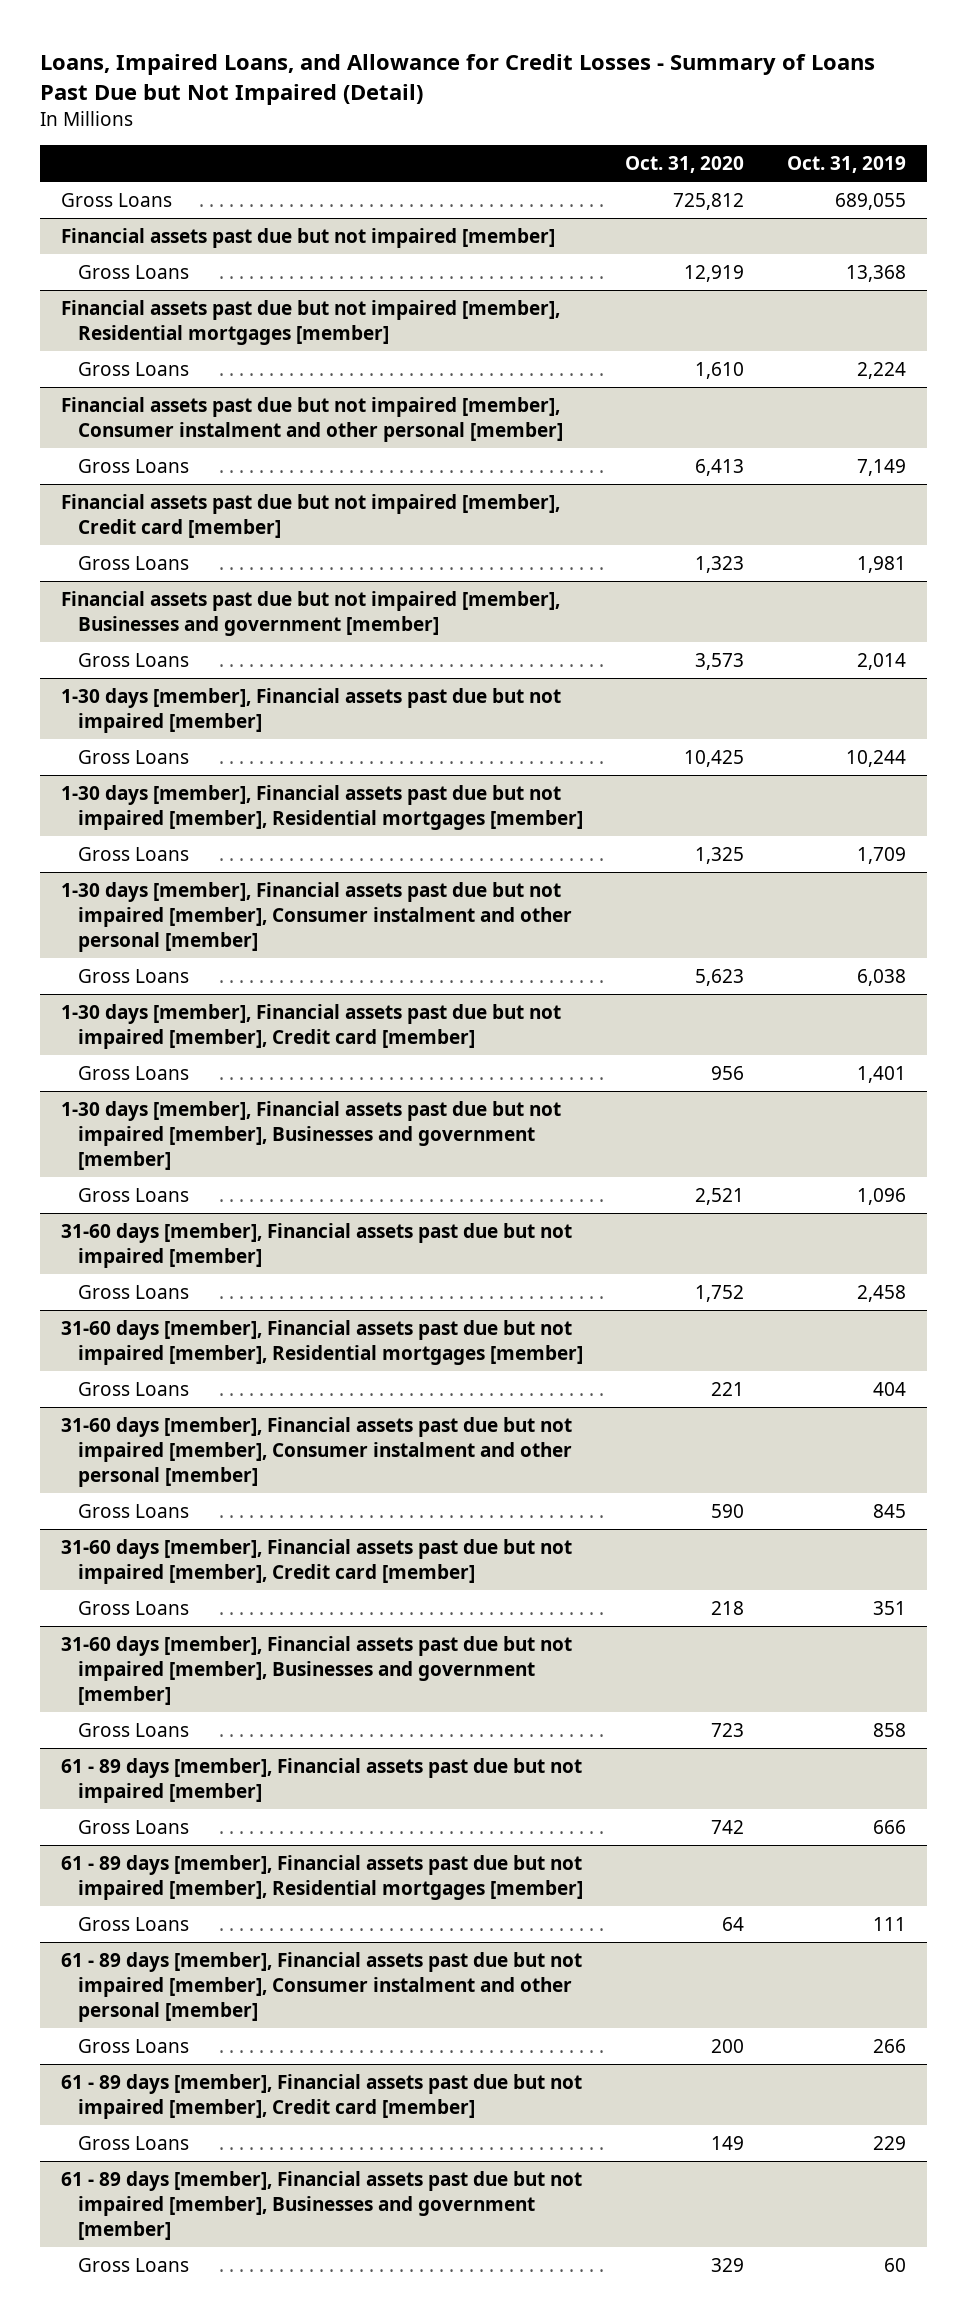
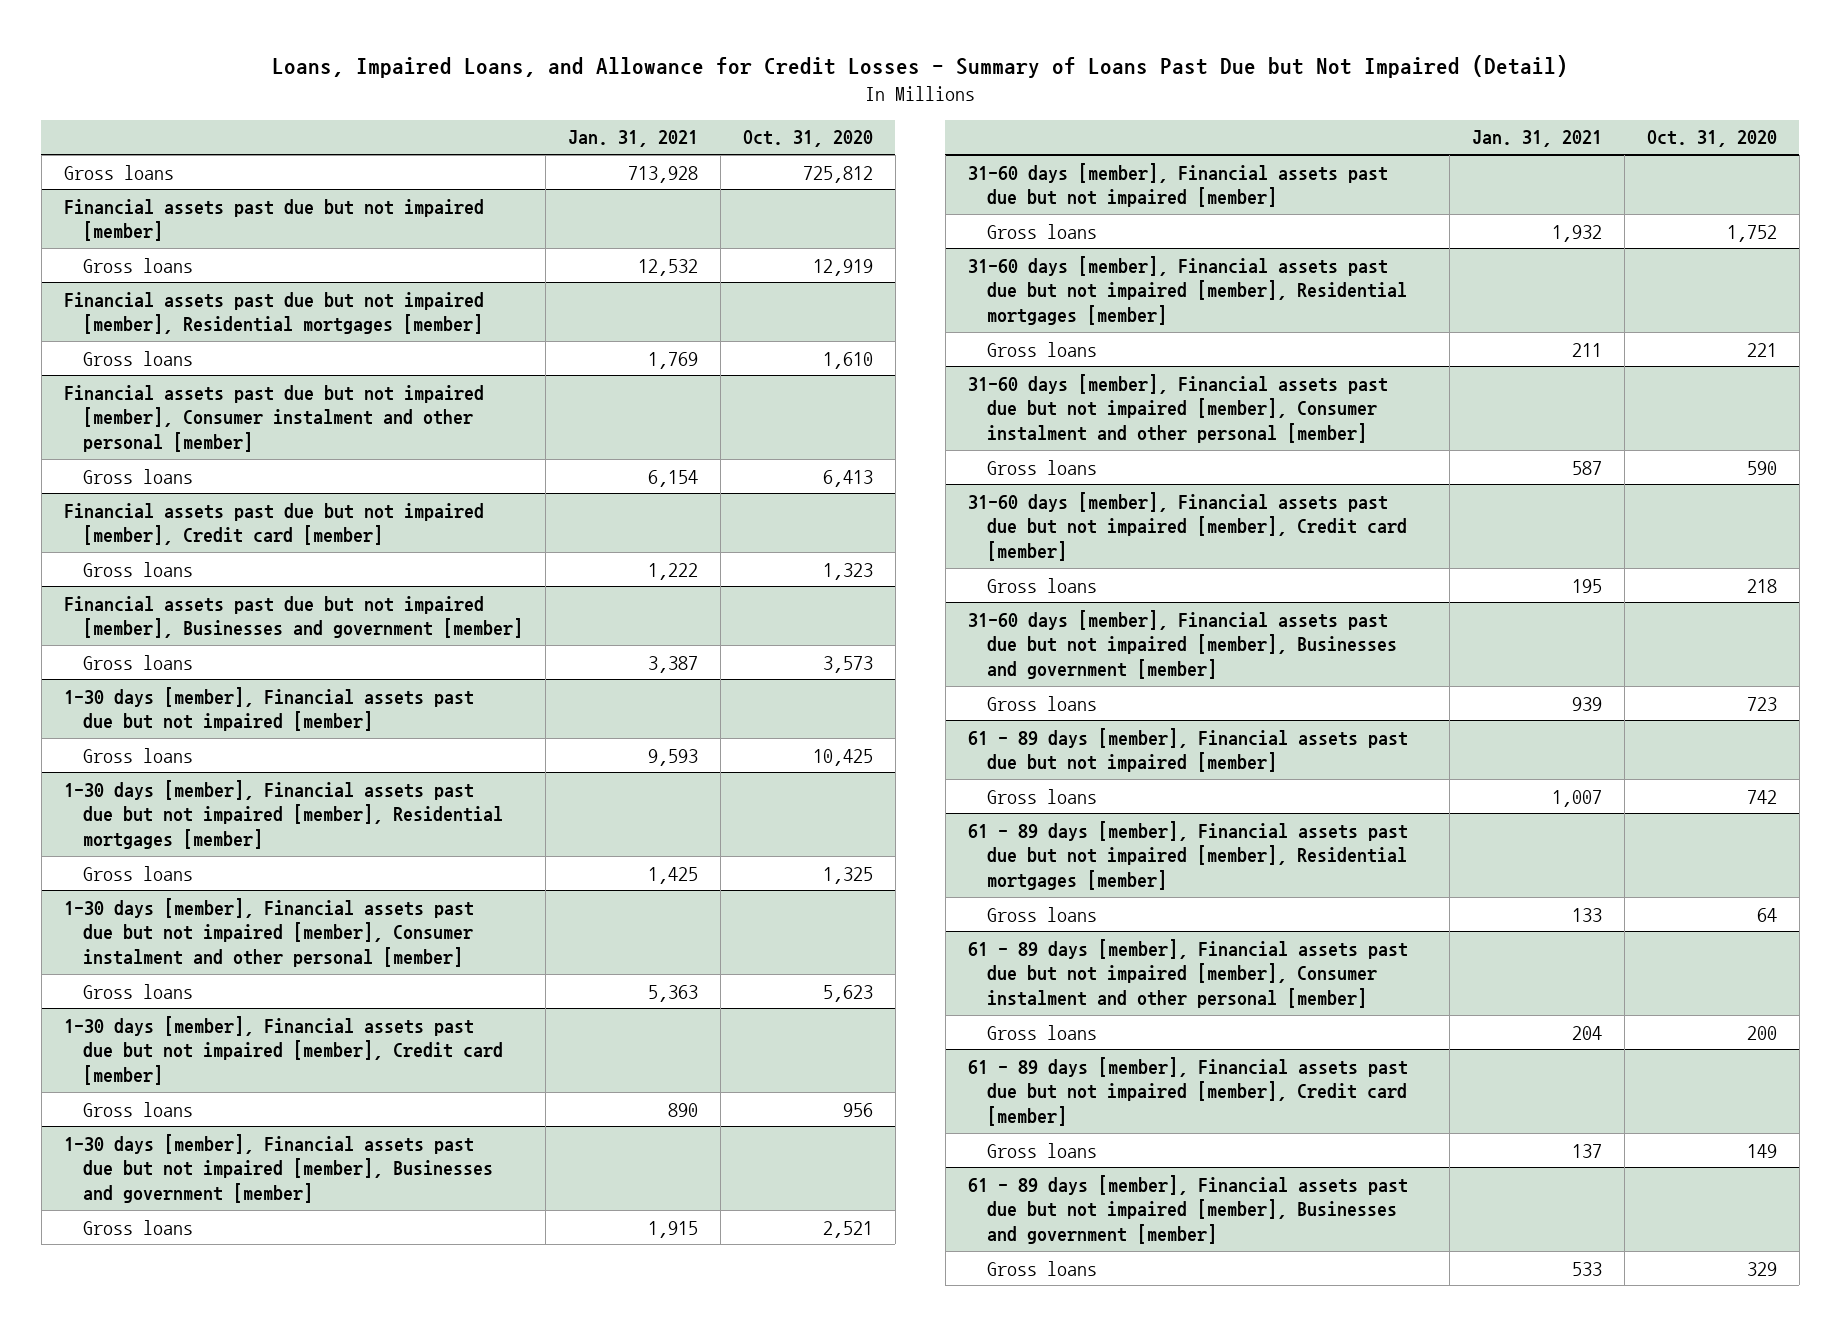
[786,156,906,174] Oct. 31, 2019 -> none
none -> [567,130,698,148] Jan. 31, 2021
[61,193,173,208] Gross Loans -> [63,164,174,180] Gross loans
[78,265,190,280] Gross Loans -> [82,257,193,273] Gross loans
[78,362,190,377] Gross Loans -> [82,350,193,366] Gross loans
[78,459,190,474] Gross Loans -> [82,468,193,484] Gross loans
[78,556,190,571] Gross Loans -> [82,561,193,577] Gross loans
[78,653,190,668] Gross Loans -> [82,654,193,670] Gross loans
[78,750,190,765] Gross Loans -> [82,747,193,763] Gross loans
[78,847,190,862] Gross Loans -> [82,865,193,881] Gross loans
[78,969,190,984] Gross Loans -> [82,983,193,999] Gross loans
[78,1066,190,1081] Gross Loans -> [82,1101,193,1117] Gross loans
[78,1188,190,1203] Gross Loans -> [82,1219,193,1235] Gross loans
[78,1285,190,1300] Gross Loans -> [986,223,1097,239] Gross loans
[78,1382,190,1397] Gross Loans -> [986,341,1097,357] Gross loans
[78,1504,190,1519] Gross Loans -> [986,459,1097,475] Gross loans
[78,1601,190,1616] Gross Loans -> [986,577,1097,593] Gross loans
[78,1723,190,1738] Gross Loans -> [986,695,1097,711] Gross loans
[78,1820,190,1835] Gross Loans -> [986,788,1097,804] Gross loans
[78,1917,190,1932] Gross Loans -> [986,906,1097,922] Gross loans
[78,2039,190,2054] Gross Loans -> [986,1024,1097,1040] Gross loans
[78,2136,190,2151] Gross Loans -> [986,1142,1097,1158] Gross loans
[78,2258,190,2273] Gross Loans -> [986,1260,1097,1276] Gross loans

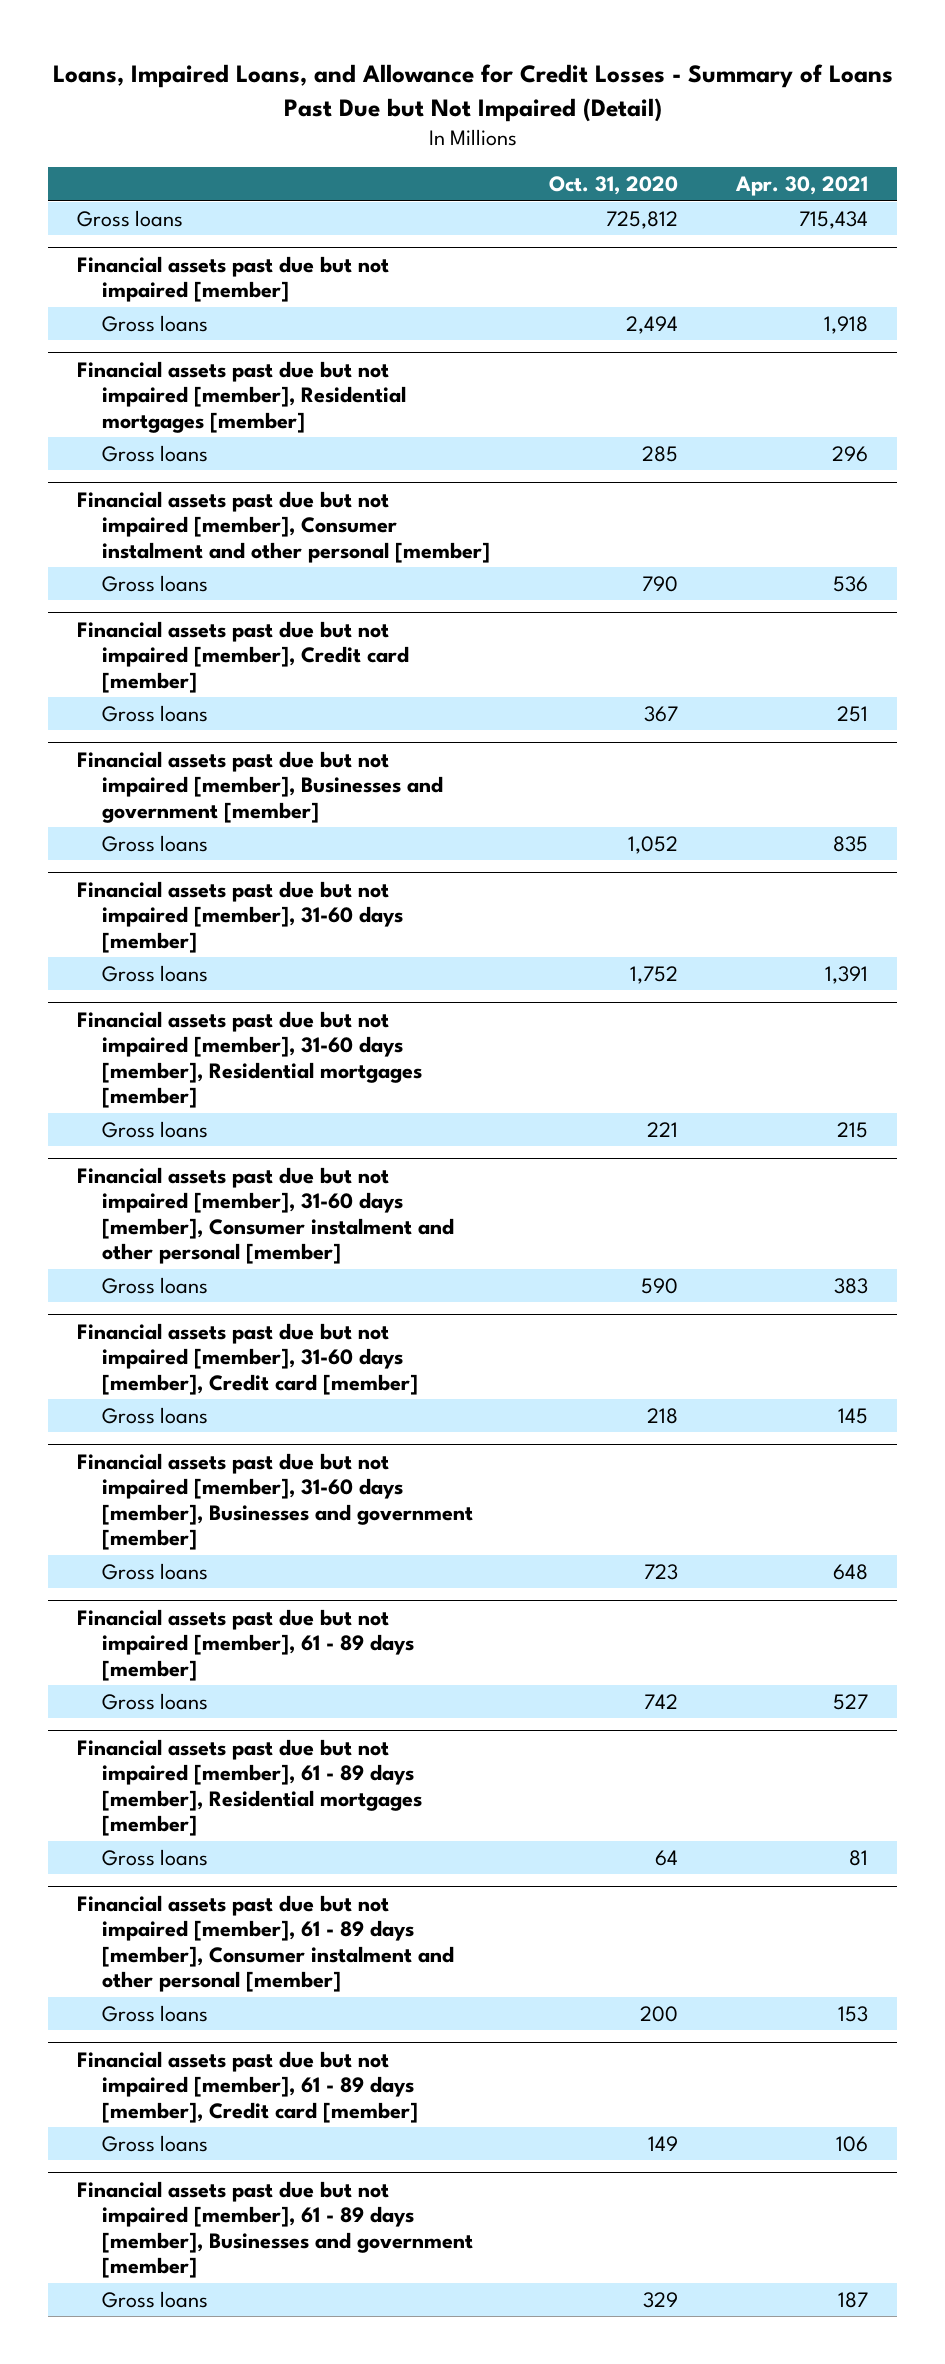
[567,130,698,148] Jan. 31, 2021 -> none
none -> [735,176,869,197] Apr. 30, 2021
[812,258,873,276] 12,919 -> [625,315,678,334] 2,494
[822,351,873,369] 1,610 -> [641,445,678,462] 285
[822,469,873,487] 6,413 -> [641,575,678,592] 790
[822,562,873,580] 1,323 -> [643,705,678,722] 367
[63,686,474,732] 1-30 days [member], Financial assets past due but not impaired [member] -> none
[82,747,193,763] Gross loans -> none
[63,779,503,850] 1-30 days [member], Financial assets past due but not impaired [member], Residential mortgages [member] -> none
[82,865,193,881] Gross loans -> none
[63,897,474,968] 1-30 days [member], Financial assets past due but not impaired [member], Consumer instalment and other personal [member] -> none
[82,983,193,999] Gross loans -> none
[63,1015,503,1086] 1-30 days [member], Financial assets past due but not impaired [member], Credit card [member] -> none
[82,1101,193,1117] Gross loans -> none
[63,1133,493,1204] 1-30 days [member], Financial assets past due but not impaired [member], Businesses and government [member] -> none
[82,1219,193,1235] Gross loans -> none
[822,655,873,673] 3,573 -> [627,835,678,854] 1,052
[967,162,1388,208] 31-60 days [member], Financial assets past due but not impaired [member] -> [77,880,404,953] Financial assets past due but not impaired [member], 31-60 days [member]
[967,255,1407,326] 31-60 days [member], Financial assets past due but not impaired [member], Residential mortgages [member] -> [77,1010,423,1109] Financial assets past due but not impaired [member], 31-60 days [member], Residential mortgages [member]
[967,373,1388,444] 31-60 days [member], Financial assets past due but not impaired [member], Consumer instalment and other personal [member] -> [77,1166,455,1265] Financial assets past due but not impaired [member], 31-60 days [member], Consumer instalment and other personal [member]
[967,491,1407,562] 31-60 days [member], Financial assets past due but not impaired [member], Credit card [member] -> [77,1322,419,1395] Financial assets past due but not impaired [member], 31-60 days [member], Credit card [member]
[967,609,1397,680] 31-60 days [member], Financial assets past due but not impaired [member], Businesses and government [member] -> [77,1452,474,1551] Financial assets past due but not impaired [member], 31-60 days [member], Businesses and government [member]
[967,727,1408,773] 61 - 89 days [member], Financial assets past due but not impaired [member] -> [77,1608,415,1681] Financial assets past due but not impaired [member], 61 - 89 days [member]
[967,820,1408,891] 61 - 89 days [member], Financial assets past due but not impaired [member], Residential mortgages [member] -> [77,1738,423,1837] Financial assets past due but not impaired [member], 61 - 89 days [member], Residential mortgages [member]
[967,938,1408,1009] 61 - 89 days [member], Financial assets past due but not impaired [member], Consumer instalment and other personal [member] -> [77,1894,455,1993] Financial assets past due but not impaired [member], 61 - 89 days [member], Consumer instalment and other personal [member]
[967,1056,1408,1127] 61 - 89 days [member], Financial assets past due but not impaired [member], Credit card [member] -> [77,2050,419,2123] Financial assets past due but not impaired [member], 61 - 89 days [member], Credit card [member]
[967,1174,1408,1245] 61 - 89 days [member], Financial assets past due but not impaired [member], Businesses and government [member] -> [77,2180,474,2279] Financial assets past due but not impaired [member], 61 - 89 days [member], Businesses and government [member]

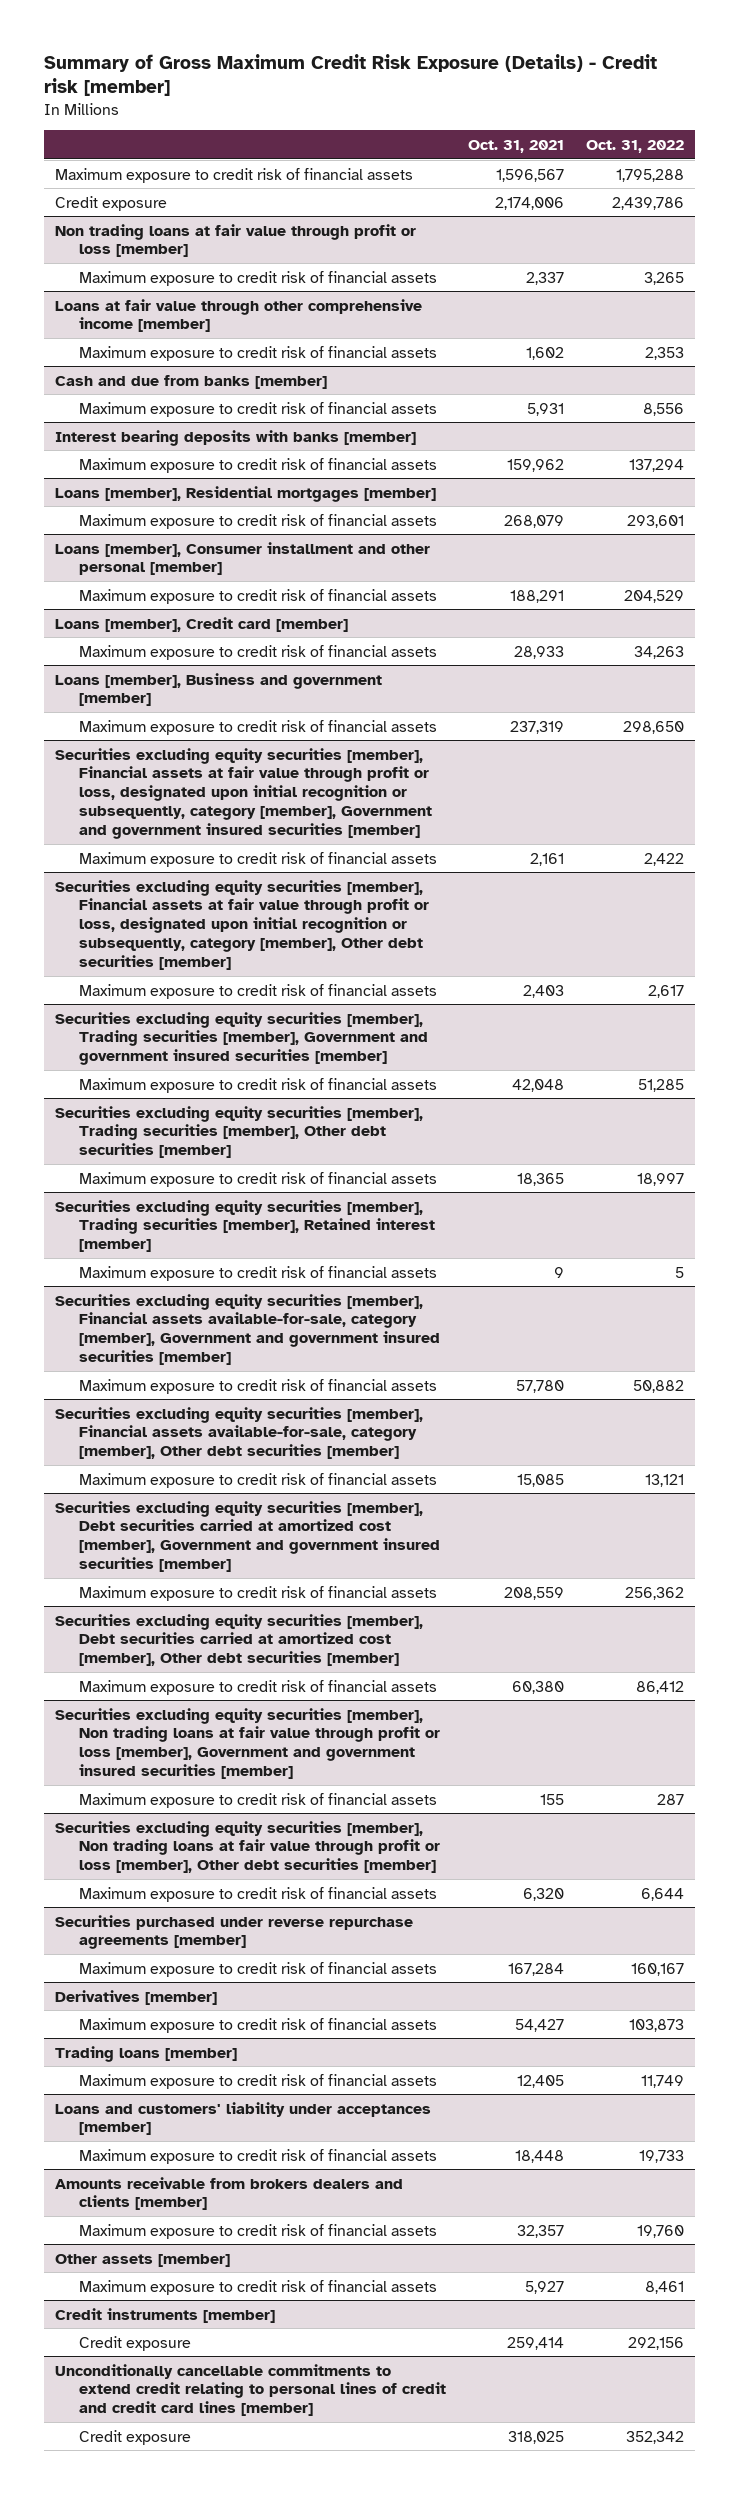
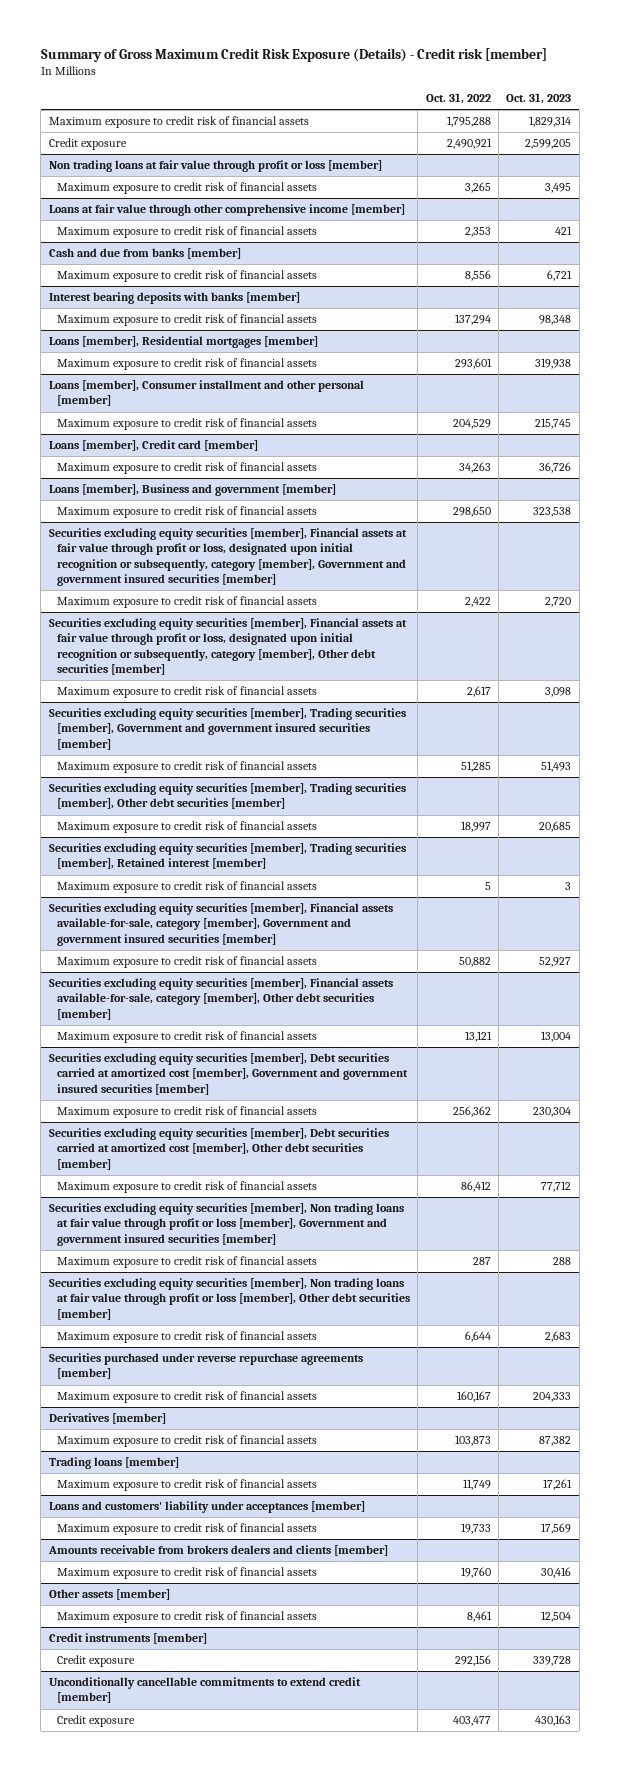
[467,139,564,153] Oct. 31, 2021 -> none
none -> [506,93,572,105] Oct. 31, 2023
[611,196,684,210] 2,439,786 -> [446,138,492,150] 2,490,921
[54,2363,446,2417] Unconditionally cancellable commitments to extend credit relating to personal lines of credit and credit card lines [member] -> [48,1677,361,1704] Unconditionally cancellable commitments to extend credit [member]
[625,2430,684,2444] 352,342 -> [452,1716,491,1727] 403,477

